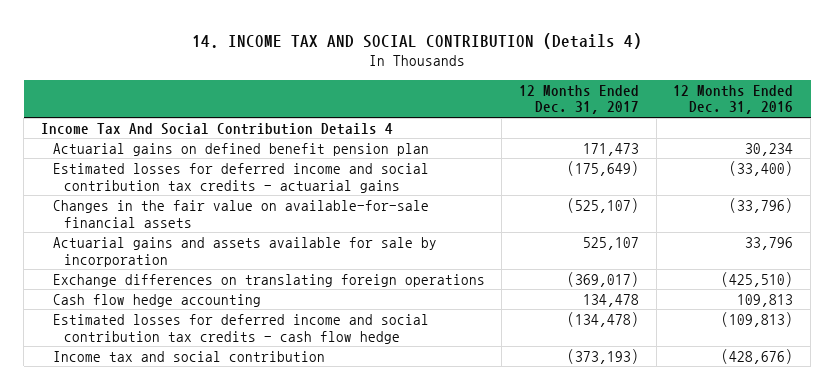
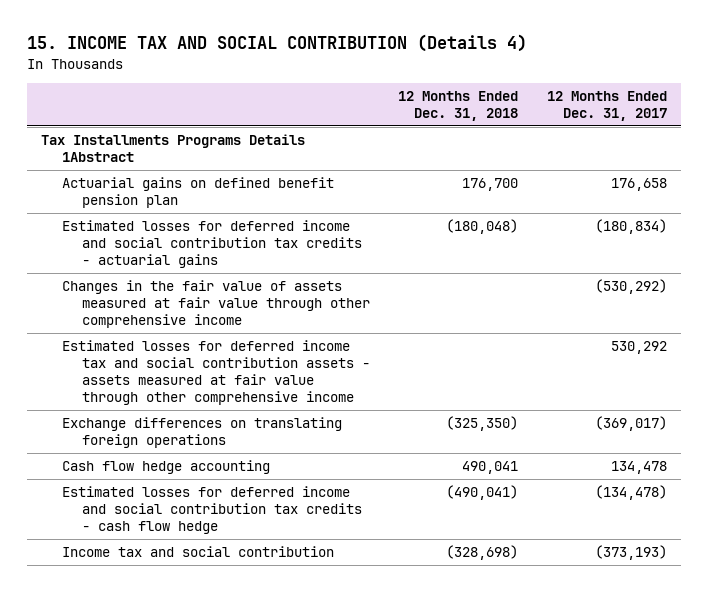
[192,32,643,49] 14. INCOME TAX AND SOCIAL CONTRIBUTION (Details 4) -> [27,34,528,53] 15. INCOME TAX AND SOCIAL CONTRIBUTION (Details 4)
[673,84,794,115] 12 Months Ended Dec. 31, 2016 -> none
none -> [398,91,519,121] 12 Months Ended Dec. 31, 2018
[52,199,429,228] Changes in the fair value on available-for-sale financial assets -> none
[52,236,437,267] Actuarial gains and assets available for sale by incorporation -> none
[40,122,393,135] Income Tax And Social Contribution Details 4 -> [41,134,306,163] Tax Installments Programs Details 1Abstract
[582,142,639,156] 171,473 -> [610,178,667,192] 176,658
[566,160,639,176] (175,649) -> [594,219,667,235] (180,834)
none -> [61,280,371,329] Changes in the fair value of assets measured at fair value through other comprehensive income
none -> [61,340,371,406] Estimated losses for deferred income tax and social contribution assets - assets measured at fair value through other comprehensive income

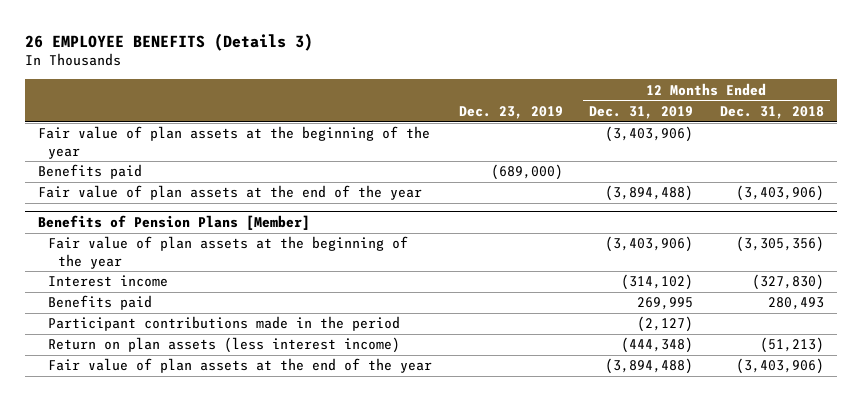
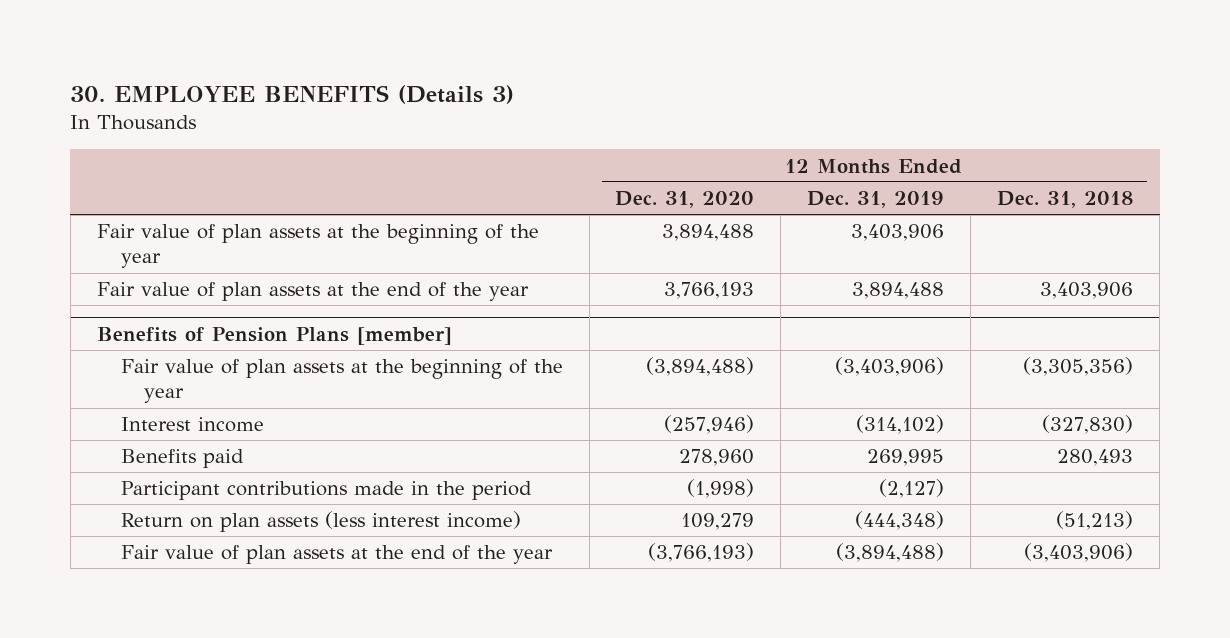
[24,32,313,51] 26 EMPLOYEE BENEFITS (Details 3) -> [70,84,515,104] 30. EMPLOYEE BENEFITS (Details 3)
[458,105,563,119] Dec. 23, 2019 -> none
none -> [615,190,755,208] Dec. 31, 2020
[38,164,143,180] Benefits paid -> none
[605,126,694,143] (3,403,906) -> [851,224,945,242] 3,403,906
[605,185,694,202] (3,894,488) -> [852,282,945,300] 3,894,488
[735,185,824,202] (3,403,906) -> [1040,282,1134,300] 3,403,906
[38,215,311,231] Benefits of Pension Plans [Member] -> [96,326,452,345] Benefits of Pension Plans [member]

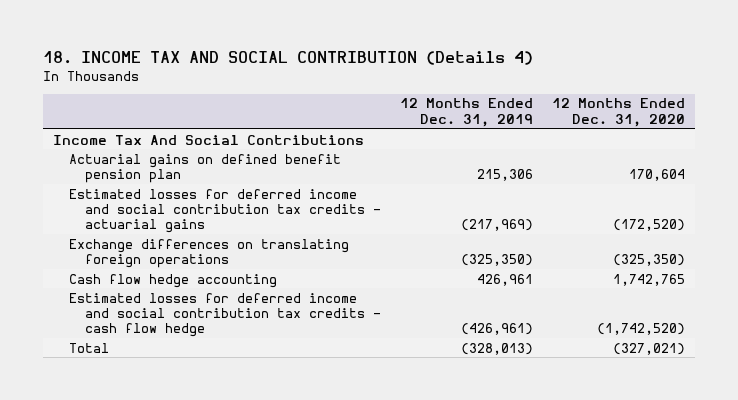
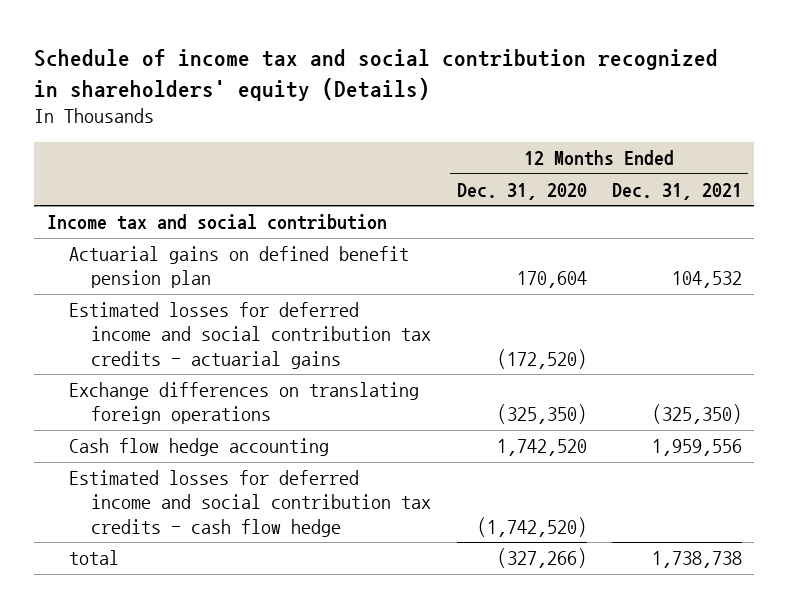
[43,51,534,66] 18. INCOME TAX AND SOCIAL CONTRIBUTION (Details 4) -> [34,49,719,101] Schedule of income tax and social contribution recognized in shareholders' equity (Details)
[399,98,533,127] 12 Months Ended Dec. 31, 2019 -> none
none -> [611,182,742,200] Dec. 31, 2021
[52,134,364,145] Income Tax And Social Contributions -> [46,214,387,231] Income tax and social contribution
[613,273,686,286] 1,742,765 -> [496,439,587,457] 1,742,520
[68,342,109,353] Total -> [69,550,120,566] total
[613,342,686,355] (327,021) -> [496,548,587,569] (327,266)

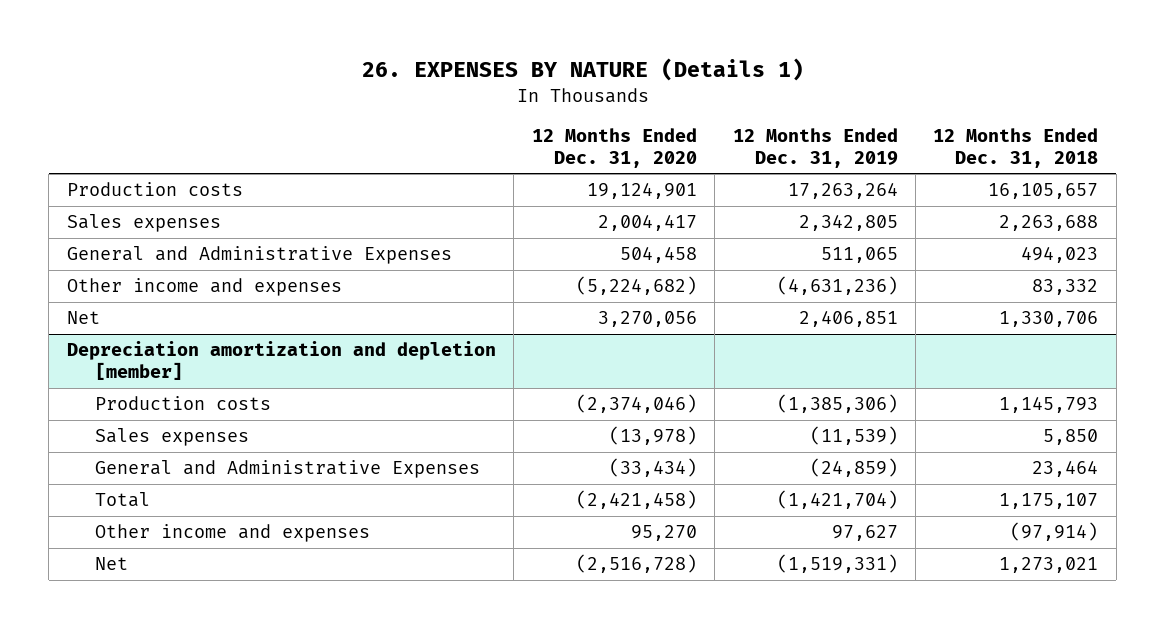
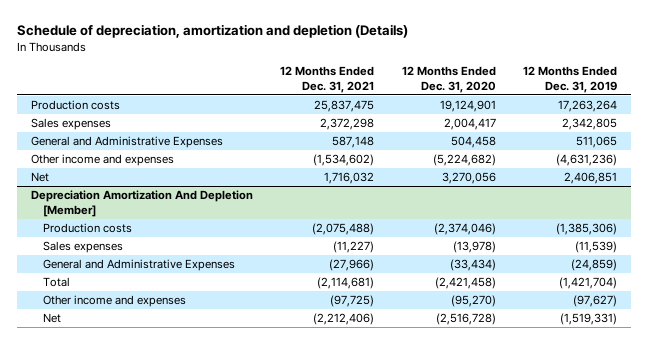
[361,58,804,82] 26. EXPENSES BY NATURE (Details 1) -> [16,24,408,39] Schedule of depreciation, amortization and depletion (Details)
[933,128,1099,168] 12 Months Ended Dec. 31, 2018 -> none
none -> [280,66,375,94] 12 Months Ended Dec. 31, 2021
[66,341,496,381] Depreciation amortization and depletion [member] -> [30,190,253,217] Depreciation Amortization And Depletion [Member]
[630,525,697,542] 95,270 -> [450,295,496,308] (95,270)
[831,525,898,542] 97,627 -> [573,295,618,308] (97,627)

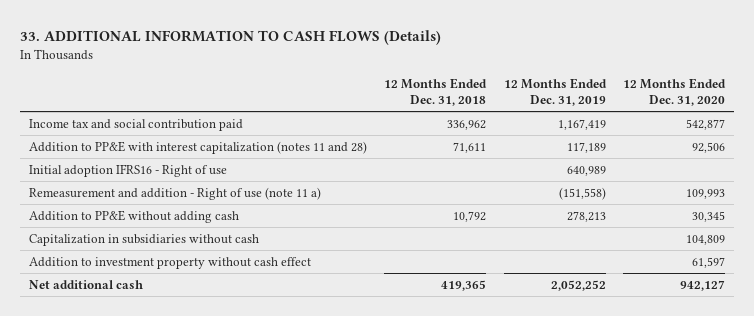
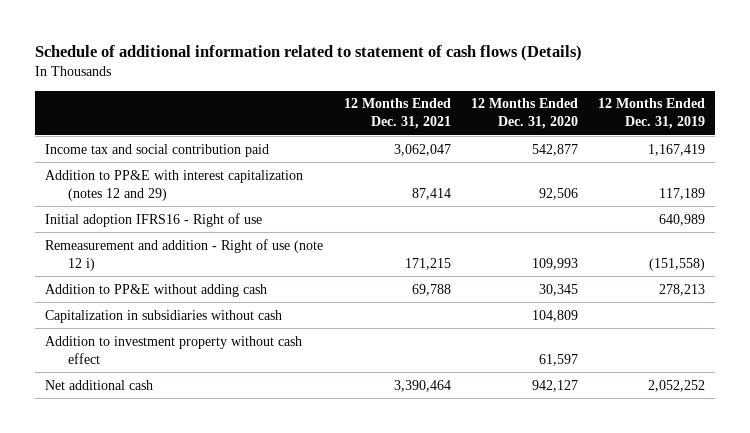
[20,29,442,45] 33. ADDITIONAL INFORMATION TO CASH FLOWS (Details) -> [35,45,583,62] Schedule of additional information related to statement of cash flows (Details)
[384,77,488,107] 12 Months Ended Dec. 31, 2018 -> none
none -> [343,98,451,130] 12 Months Ended Dec. 31, 2021
[28,140,367,154] Addition to PP&E with interest capitalization (notes 11 and 28) -> [45,169,304,201] Addition to PP&E with interest capitalization (notes 12 and 29)
[28,186,321,200] Remeasurement and addition - Right of use (note 11 a) -> [45,238,324,271] Remeasurement and addition - Right of use (note 12 i)

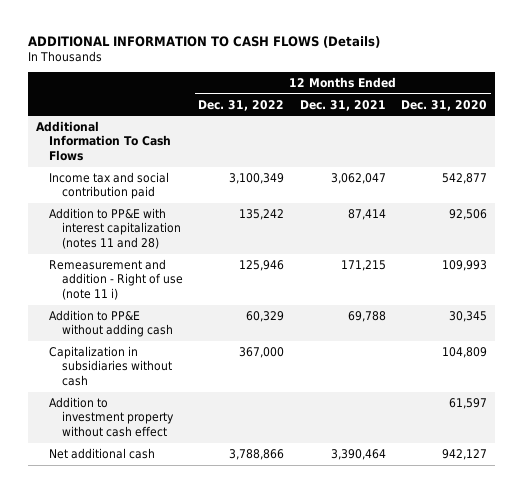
[35,45,583,62] Schedule of additional information related to statement of cash flows (Details) -> [27,35,380,48] ADDITIONAL INFORMATION TO CASH FLOWS (Details)
[598,98,706,130] 12 Months Ended Dec. 31, 2019 -> none
none -> [198,99,285,111] Dec. 31, 2022
none -> [35,120,171,161] Additional Information To Cash Flows
[45,212,263,227] Initial adoption IFRS16 - Right of use -> none
[45,169,304,201] Addition to PP&E with interest capitalization (notes 12 and 29) -> [48,207,182,249] Addition to PP&E with interest capitalization (notes 11 and 28)
[45,238,324,271] Remeasurement and addition - Right of use (note 12 i) -> [48,258,184,300] Remeasurement and addition - Right of use (note 11 i)

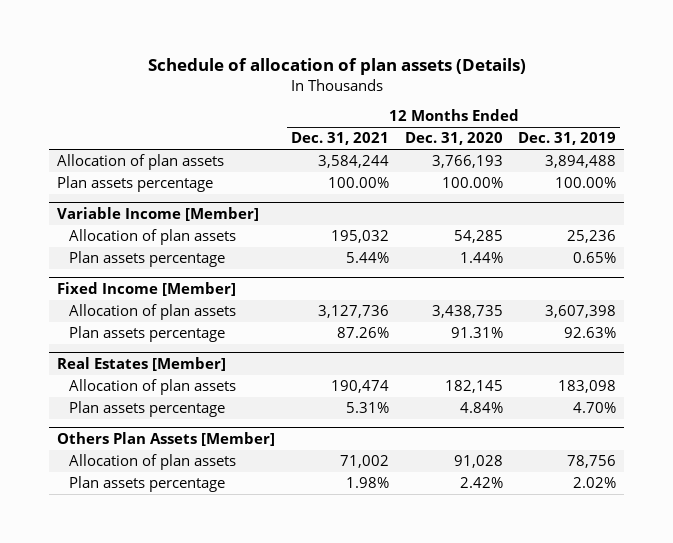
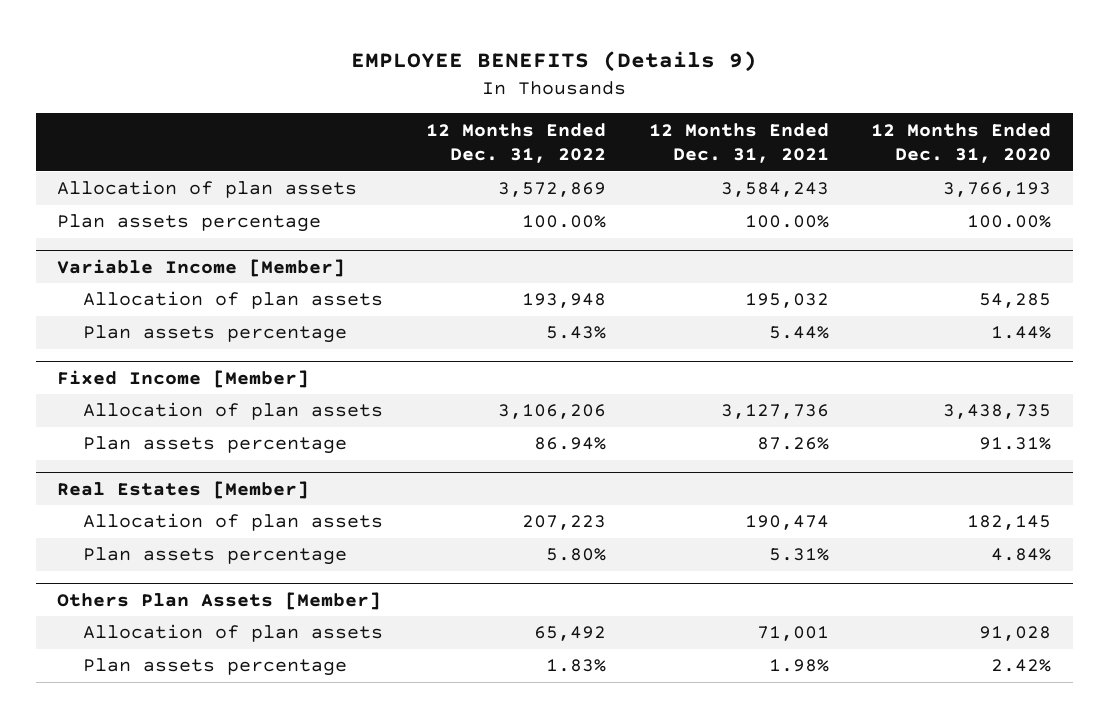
[147,58,526,76] Schedule of allocation of plan assets (Details) -> [351,50,758,72] EMPLOYEE BENEFITS (Details 9)
[518,132,617,146] Dec. 31, 2019 -> none
none -> [425,122,606,164] 12 Months Ended Dec. 31, 2022
[317,155,389,169] 3,584,244 -> [720,182,829,198] 3,584,243
[339,455,389,469] 71,002 -> [756,626,829,642] 71,001

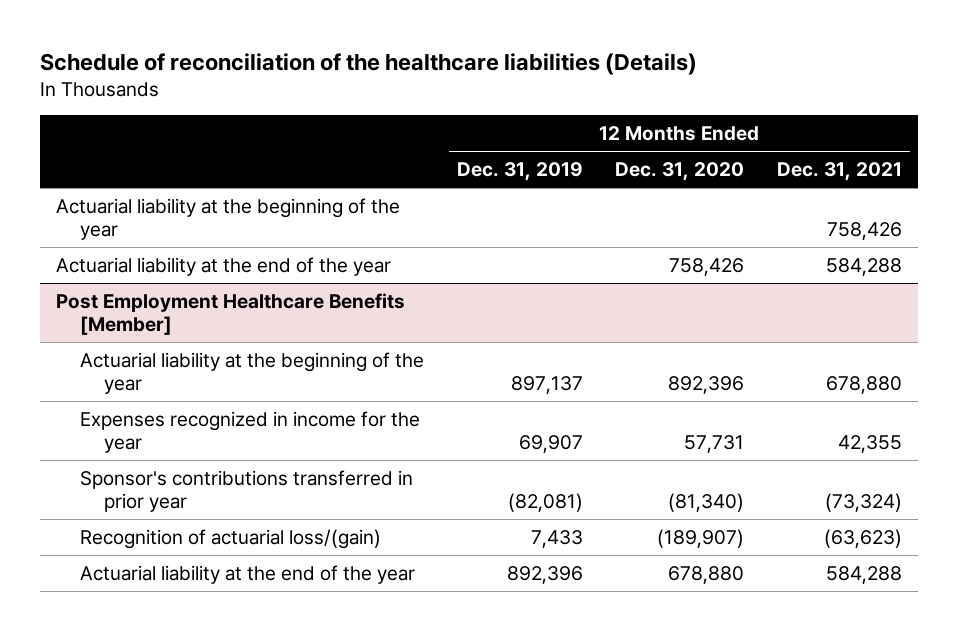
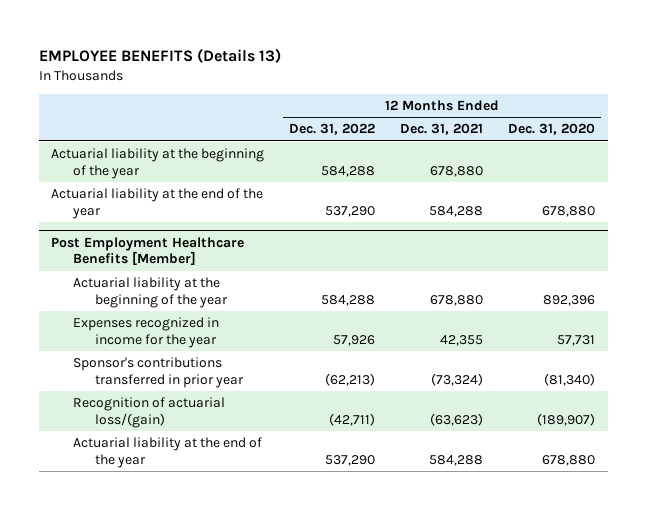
[39,52,697,75] Schedule of reconciliation of the healthcare liabilities (Details) -> [38,47,281,63] EMPLOYEE BENEFITS (Details 13)
[456,162,583,182] Dec. 31, 2019 -> none
none -> [289,123,376,136] Dec. 31, 2022
[826,221,902,240] 758,426 -> [430,165,484,177] 678,880
[669,257,745,276] 758,426 -> [542,205,596,217] 678,880

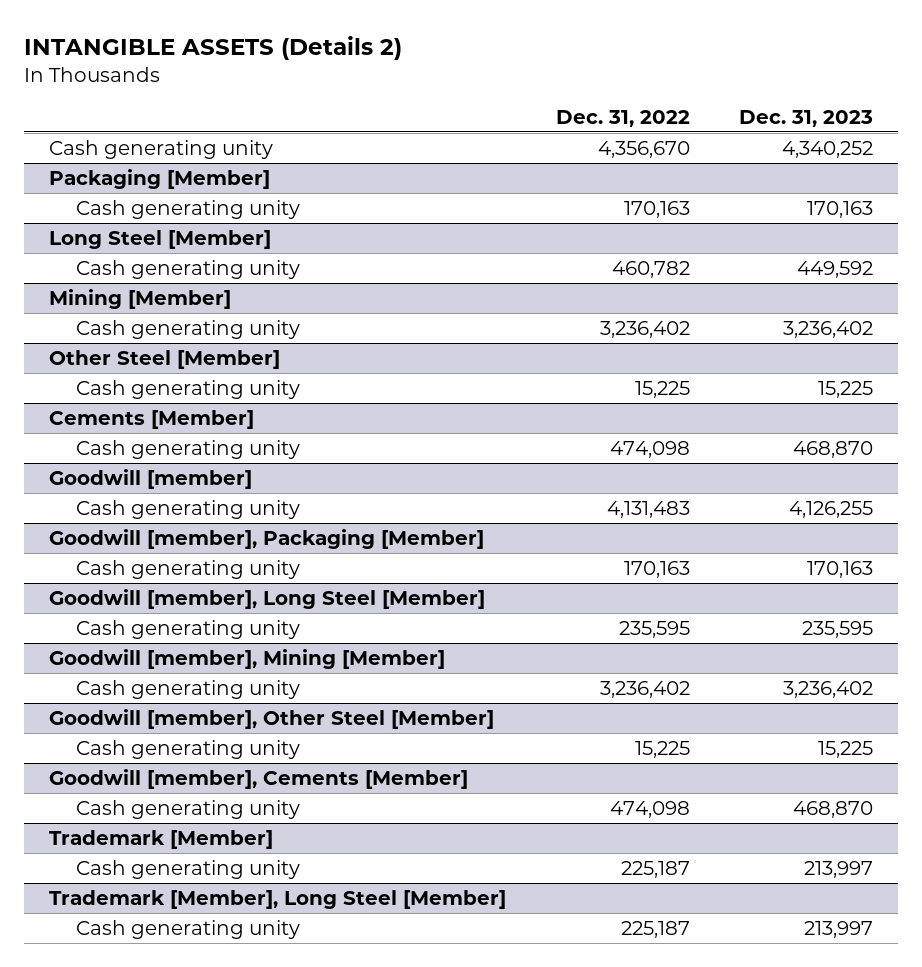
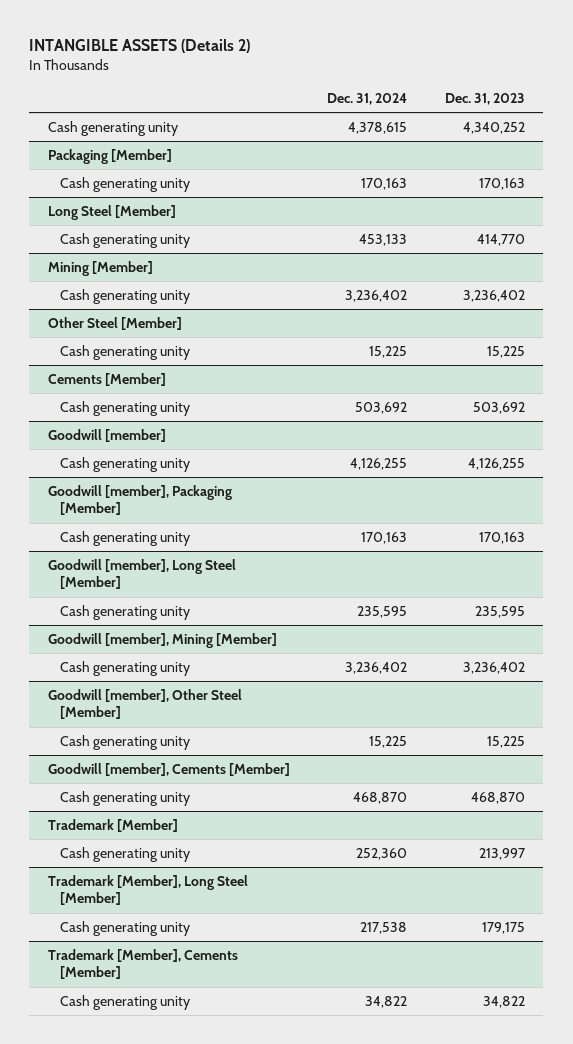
[555,109,690,127] Dec. 31, 2022 -> none
none -> [327,93,408,106] Dec. 31, 2024
[797,261,874,279] 449,592 -> [476,234,525,247] 414,770
[793,441,874,459] 468,870 -> [472,402,525,415] 503,692
[804,921,874,939] 213,997 -> [481,922,525,935] 179,175
none -> [47,949,238,980] Trademark [Member], Cements [Member]
none -> [60,995,191,1011] Cash generating unity

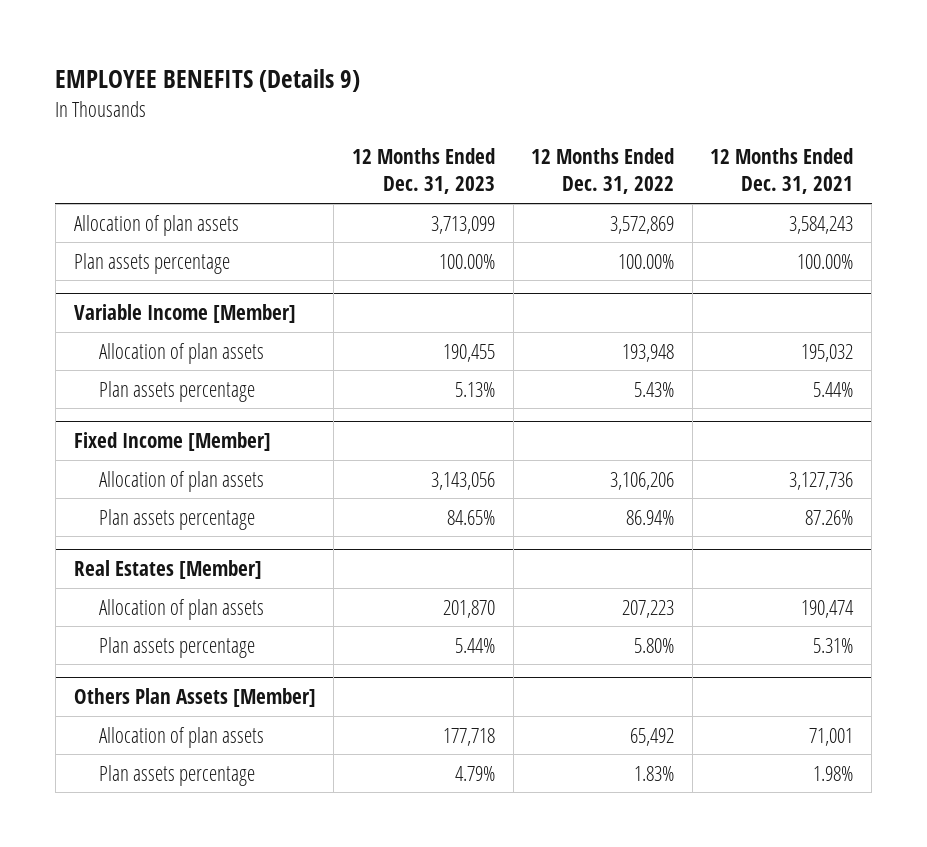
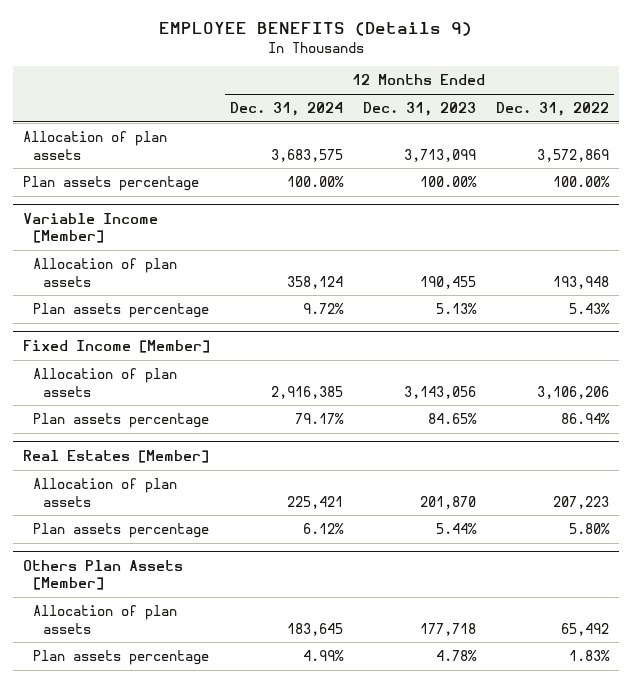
[710,148,854,195] 12 Months Ended Dec. 31, 2021 -> none
none -> [229,102,343,117] Dec. 31, 2024
[454,765,495,781] 4.79% -> [435,650,477,662] 4.78%

